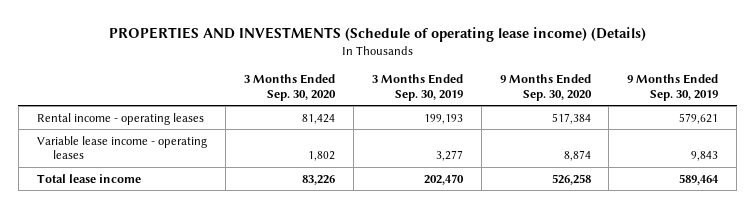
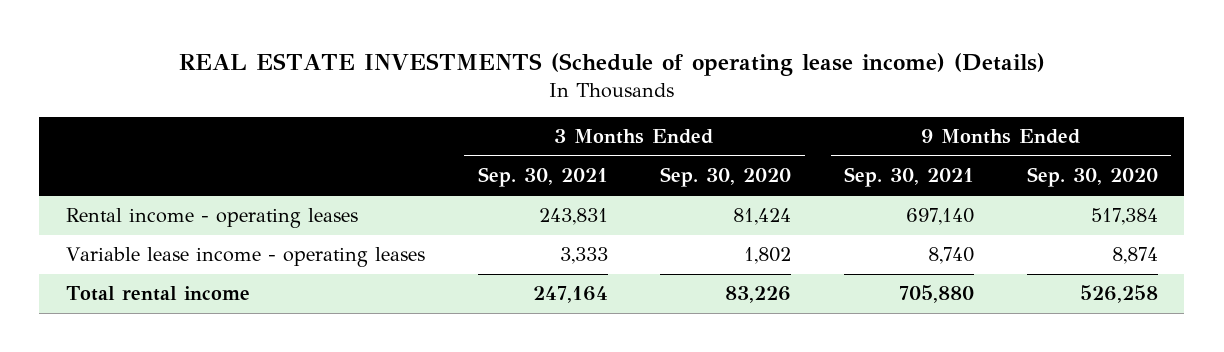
[108,26,646,42] PROPERTIES AND INVESTMENTS (Schedule of operating lease income) (Details) -> [178,53,1045,77] REAL ESTATE INVESTMENTS (Schedule of operating lease income) (Details)
[371,74,463,101] 3 Months Ended Sep. 30, 2019 -> none
[627,74,719,101] 9 Months Ended Sep. 30, 2019 -> none
none -> [477,167,608,188] Sep. 30, 2021
none -> [844,167,975,188] Sep. 30, 2021
[36,173,141,183] Total lease income -> [65,286,250,302] Total rental income

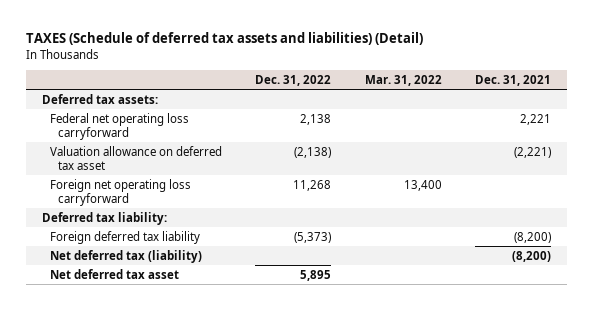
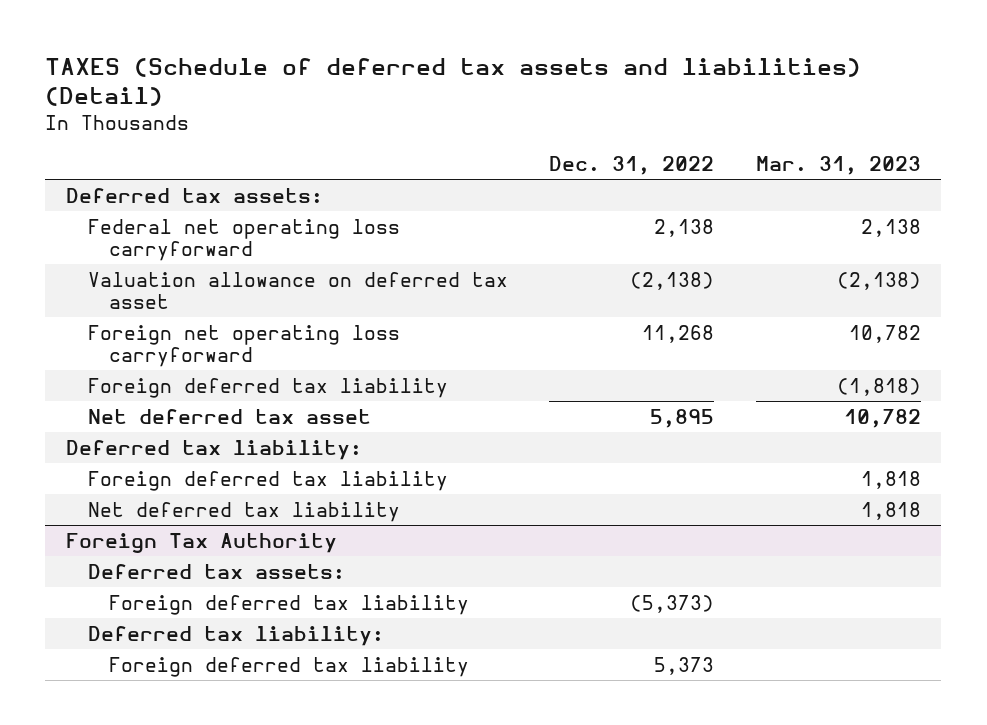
[364,74,442,86] Mar. 31, 2022 -> none
[474,74,551,86] Dec. 31, 2021 -> none
none -> [755,156,921,176] Mar. 31, 2023
none -> [87,377,448,398] Foreign deferred tax liability
[50,268,180,279] Net deferred tax asset -> [87,408,371,424] Net deferred tax asset
none -> [87,470,448,491] Foreign deferred tax liability
none -> [87,501,400,522] Net deferred tax liability
none -> [66,532,338,553] Foreign Tax Authority
none -> [87,563,345,579] Deferred tax assets:
[50,249,203,263] Net deferred tax (liability) -> [87,625,384,646] Deferred tax liability:
none -> [109,656,470,677] Foreign deferred tax liability

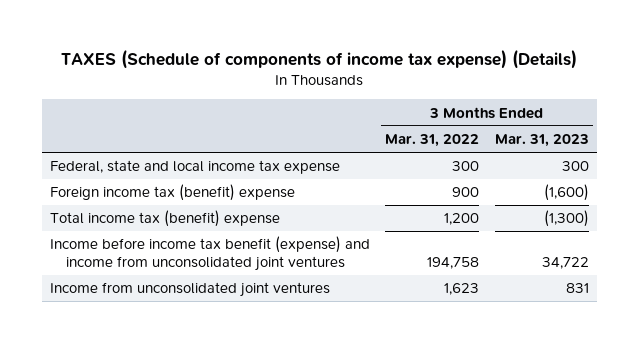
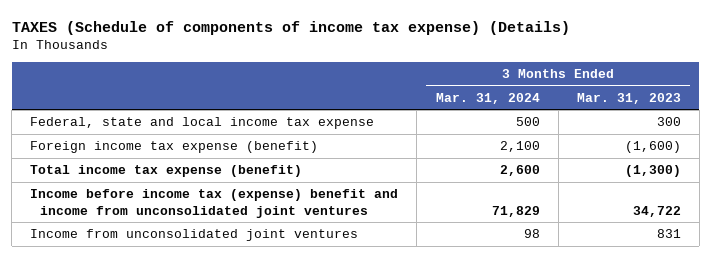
[385,133,480,147] Mar. 31, 2022 -> none
none -> [435,92,540,104] Mar. 31, 2024
[49,184,295,202] Foreign income tax (benefit) expense -> [30,141,319,154] Foreign income tax expense (benefit)
[49,210,280,228] Total income tax (benefit) expense -> [30,165,303,178] Total income tax expense (benefit)
[49,236,370,272] Income before income tax benefit (expense) and income from unconsolidated joint ventures -> [30,189,399,218] Income before income tax (expense) benefit and income from unconsolidated joint ventures

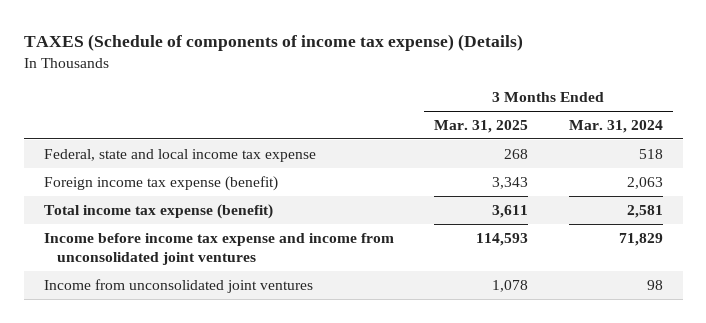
[576,92,681,104] Mar. 31, 2023 -> none
none -> [434,119,529,133] Mar. 31, 2025
[515,117,540,127] 500 -> [638,148,663,159] 518
[499,141,540,153] 2,100 -> [626,176,663,189] 2,063
[499,165,540,177] 2,600 -> [626,204,663,218] 2,581
[30,189,399,218] Income before income tax (expense) benefit and income from unconsolidated joint ventures -> [43,232,394,266] Income before income tax expense and income from unconsolidated joint ventures

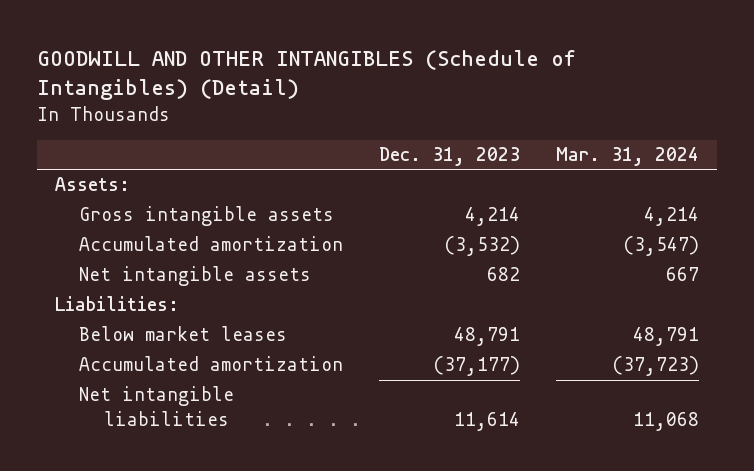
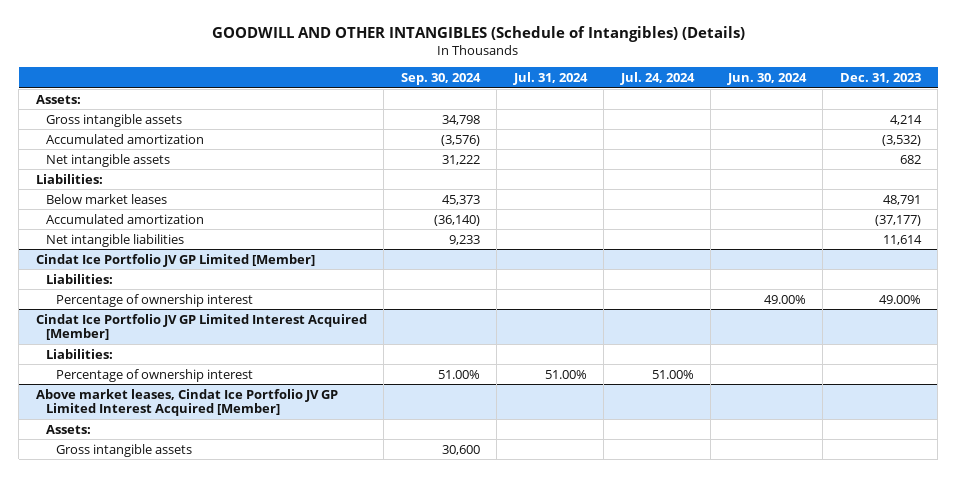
[36,50,576,101] GOODWILL AND OTHER INTANGIBLES (Schedule of Intangibles) (Detail) -> [212,26,746,43] GOODWILL AND OTHER INTANGIBLES (Schedule of Intangibles) (Details)
[556,147,700,167] Mar. 31, 2024 -> none
none -> [400,73,481,86] Sep. 30, 2024
none -> [512,72,588,86] Jul. 31, 2024
none -> [619,72,695,86] Jul. 24, 2024
none -> [726,73,807,86] Jun. 30, 2024
none -> [35,253,315,267] Cindat Ice Portfolio JV GP Limited [Member]
none -> [46,273,114,284] Liabilities:
none -> [56,293,254,307] Percentage of ownership interest
none -> [35,313,367,341] Cindat Ice Portfolio JV GP Limited Interest Acquired [Member]
none -> [46,348,114,359] Liabilities:
none -> [56,368,254,382] Percentage of ownership interest
none -> [35,388,338,417] Above market leases, Cindat Ice Portfolio JV GP Limited Interest Acquired [Member]
none -> [46,424,92,434] Assets:
none -> [56,443,193,457] Gross intangible assets

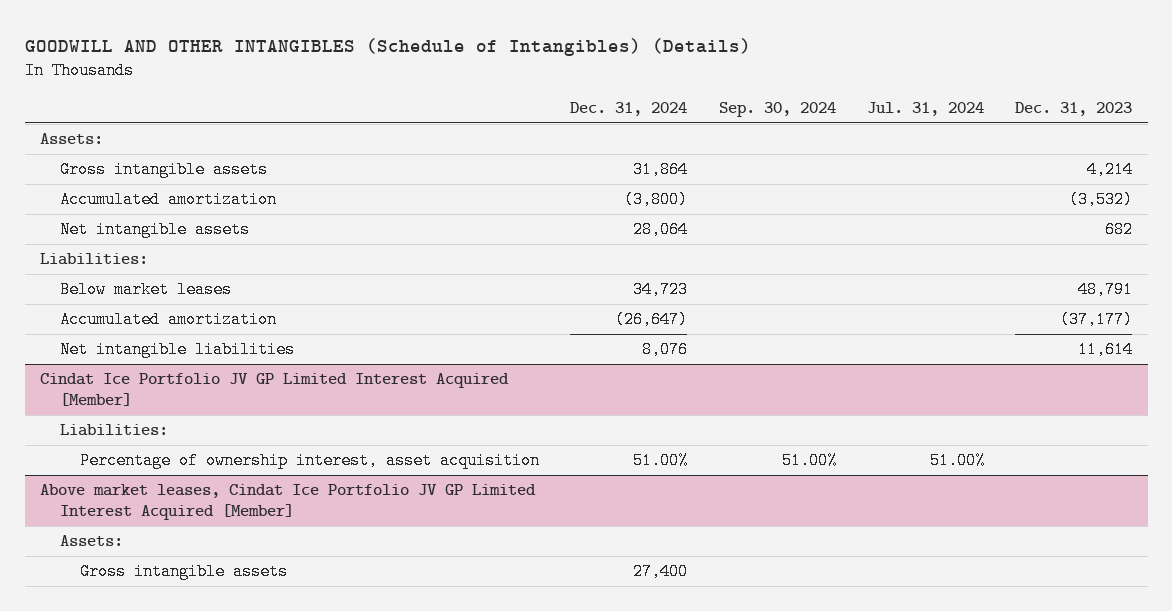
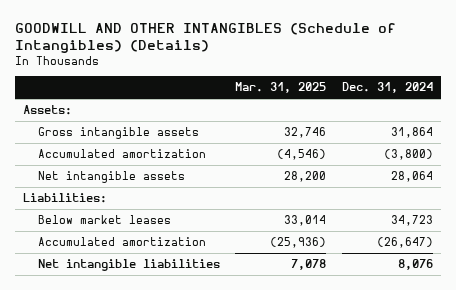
[718,101,836,117] Sep. 30, 2024 -> none
[866,101,984,116] Jul. 31, 2024 -> none
[1015,101,1133,116] Dec. 31, 2023 -> none
none -> [235,82,327,94] Mar. 31, 2025
[40,373,510,406] Cindat Ice Portfolio JV GP Limited Interest Acquired [Member] -> none
[60,424,169,437] Liabilities: -> none
[80,452,541,470] Percentage of ownership interest, asset acquisition -> none
[40,484,537,520] Above market leases, Cindat Ice Portfolio JV GP Limited Interest Acquired [Member] -> none
[60,535,124,547] Assets: -> none
[80,563,289,581] Gross intangible assets -> none

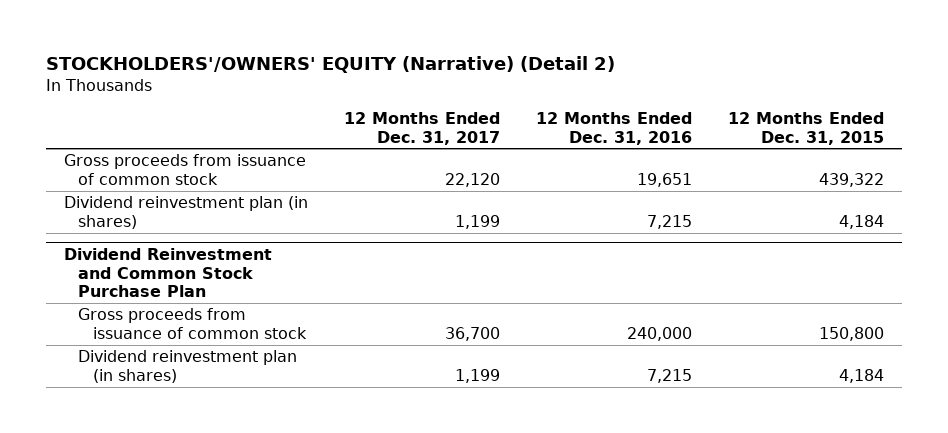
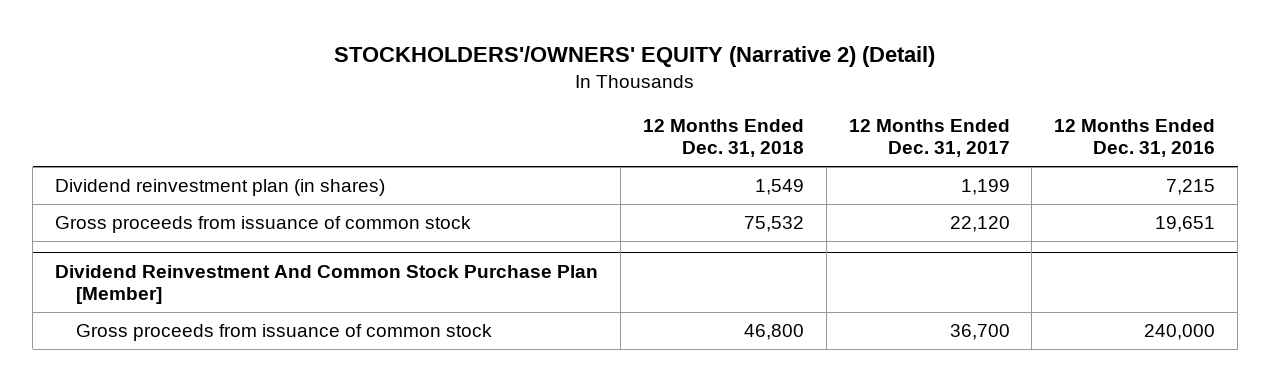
[45,55,615,73] STOCKHOLDERS'/OWNERS' EQUITY (Narrative) (Detail 2) -> [334,46,936,68] STOCKHOLDERS'/OWNERS' EQUITY (Narrative 2) (Detail)
[728,111,885,145] 12 Months Ended Dec. 31, 2015 -> none
none -> [642,118,804,158] 12 Months Ended Dec. 31, 2018
[63,154,306,186] Gross proceeds from issuance of common stock -> [55,216,472,234] Gross proceeds from issuance of common stock
[63,247,272,298] Dividend Reinvestment and Common Stock Purchase Plan -> [55,264,599,305] Dividend Reinvestment And Common Stock Purchase Plan [Member]
[78,350,298,384] Dividend reinvestment plan (in shares) -> none

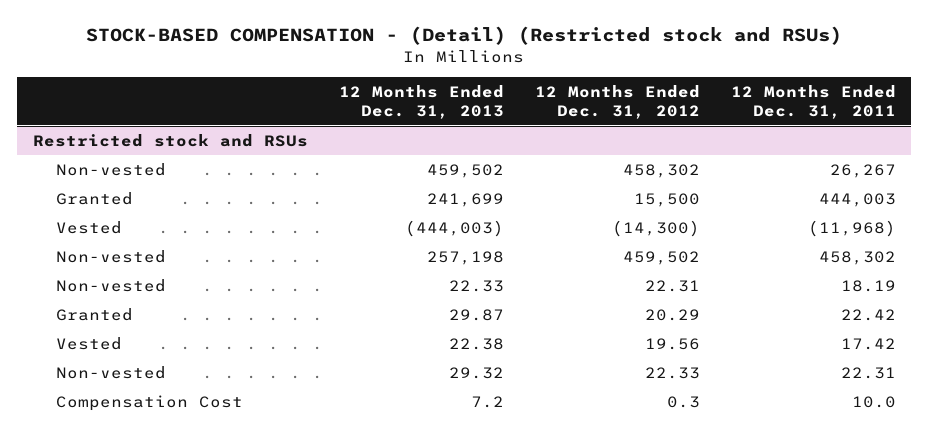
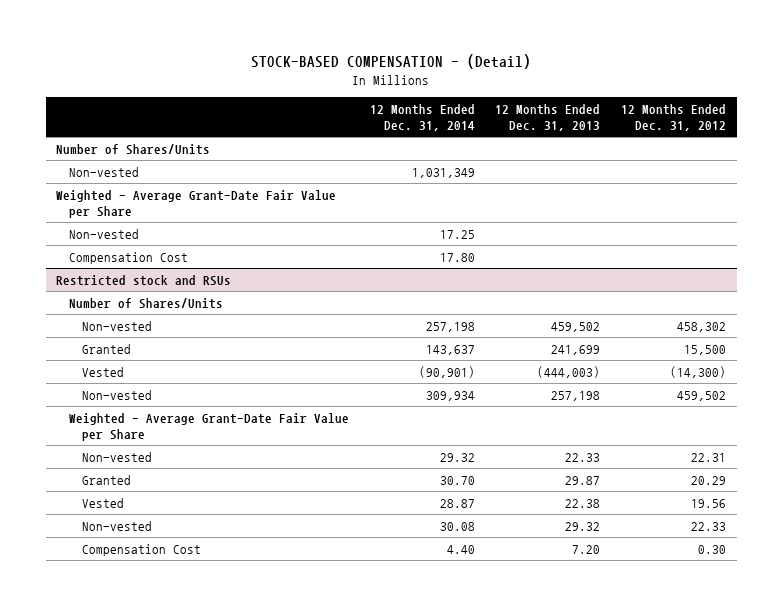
[86,26,843,46] STOCK-BASED COMPENSATION - (Detail) (Restricted stock and RSUs) -> [251,53,532,69] STOCK-BASED COMPENSATION - (Detail)
[730,84,896,119] 12 Months Ended Dec. 31, 2011 -> none
none -> [369,103,475,131] 12 Months Ended Dec. 31, 2014
none -> [55,143,210,155] Number of Shares/Units
none -> [68,166,139,177] Non-vested
none -> [55,189,336,218] Weighted - Average Grant-Date Fair Value per Share
none -> [68,228,139,239] Non-vested
none -> [68,251,188,264] Compensation Cost
none -> [68,297,223,309] Number of Shares/Units
none -> [68,412,349,441] Weighted - Average Grant-Date Fair Value per Share
[470,395,504,408] 7.2 -> [572,544,601,554] 7.20
[666,395,700,408] 0.3 -> [698,544,727,554] 0.30

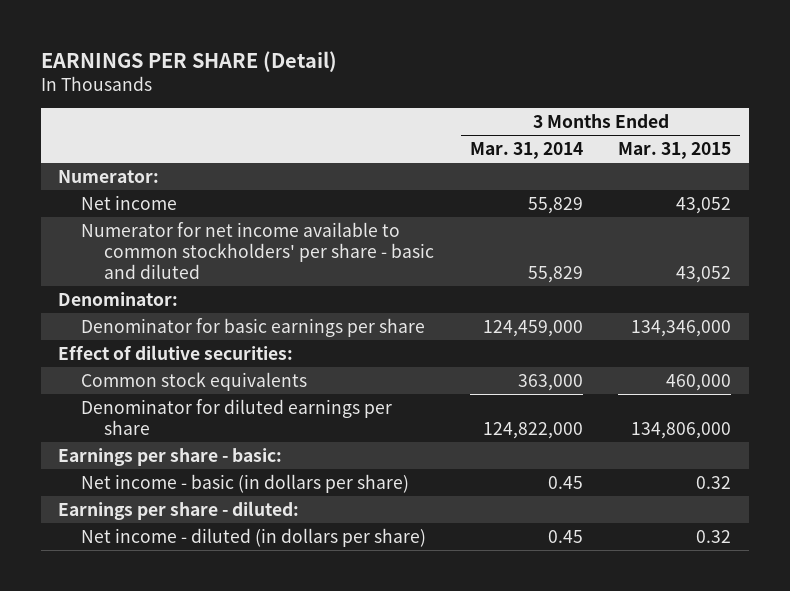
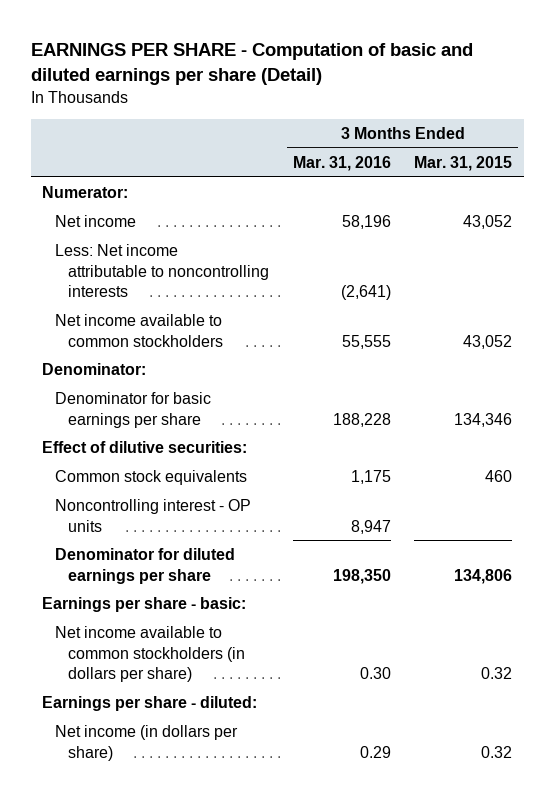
[40,50,337,72] EARNINGS PER SHARE (Detail) -> [30,42,473,86] EARNINGS PER SHARE - Computation of basic and diluted earnings per share (Detail)
[469,142,583,160] Mar. 31, 2014 -> none
none -> [292,155,391,171] Mar. 31, 2016
none -> [55,243,270,298] Less: Net income attributable to noncontrolling interests
[81,221,435,280] Numerator for net income available to common stockholders' per share - basic and diluted -> [55,313,224,347] Net income available to common stockholders
[631,319,732,337] 134,346,000 -> [454,412,513,427] 134,346
[666,373,732,391] 460,000 -> [485,469,513,482] 460
none -> [55,498,252,532] Noncontrolling interest - OP units
[631,422,732,440] 134,806,000 -> [454,568,513,584] 134,806
[81,473,410,493] Net income - basic (in dollars per share) -> [55,625,246,683] Net income available to common stockholders (in dollars per share)
[81,527,427,547] Net income - diluted (in dollars per share) -> [55,724,239,761] Net income (in dollars per share)

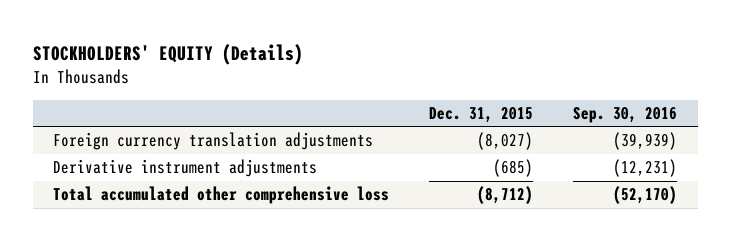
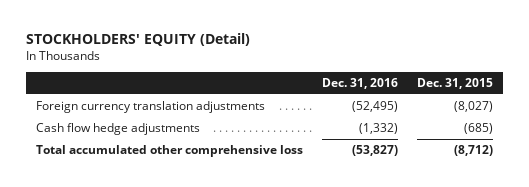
[33,43,304,65] STOCKHOLDERS' EQUITY (Details) -> [26,33,251,47] STOCKHOLDERS' EQUITY (Detail)
[573,107,678,124] Sep. 30, 2016 -> none
none -> [322,78,399,90] Dec. 31, 2016
[53,159,318,178] Derivative instrument adjustments -> [35,123,200,136] Cash flow hedge adjustments

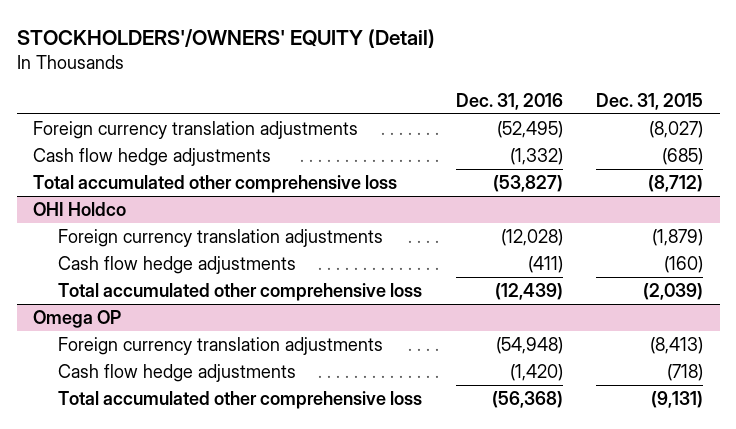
[26,33,251,47] STOCKHOLDERS' EQUITY (Detail) -> [16,28,435,48] STOCKHOLDERS'/OWNERS' EQUITY (Detail)
none -> [33,202,127,217] OHI Holdco
none -> [58,229,384,248] Foreign currency translation adjustments
none -> [58,256,297,275] Cash flow hedge adjustments
none -> [58,283,423,302] Total accumulated other comprehensive loss
none -> [33,310,122,329] Omega OP
none -> [58,337,384,356] Foreign currency translation adjustments
none -> [58,364,297,383] Cash flow hedge adjustments
none -> [58,391,423,410] Total accumulated other comprehensive loss

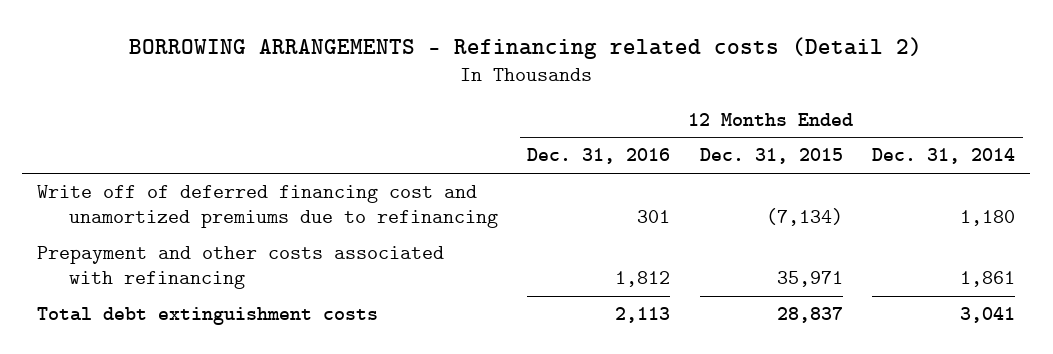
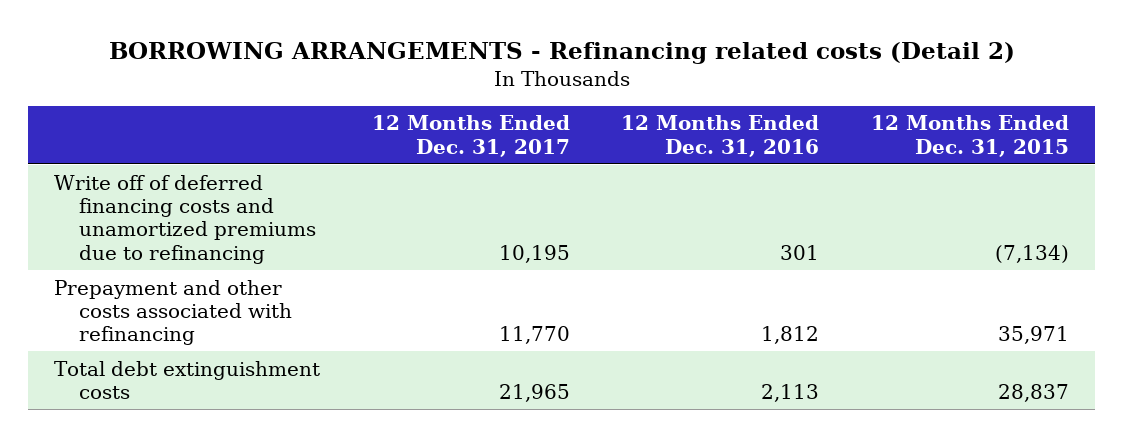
[872,148,1016,165] Dec. 31, 2014 -> none
none -> [371,115,570,157] 12 Months Ended Dec. 31, 2017
[37,185,498,228] Write off of deferred financing cost and unamortized premiums due to refinancing -> [53,174,317,264] Write off of deferred financing costs and unamortized premiums due to refinancing

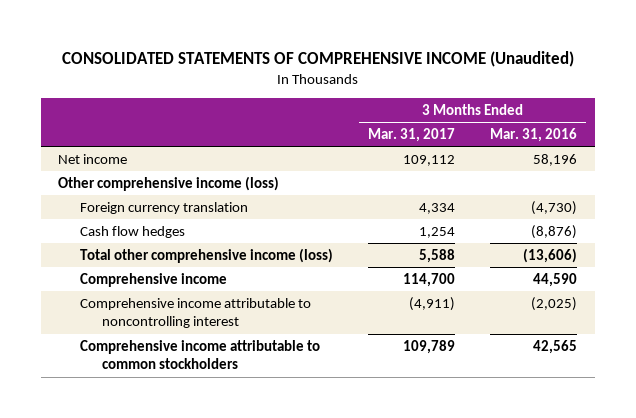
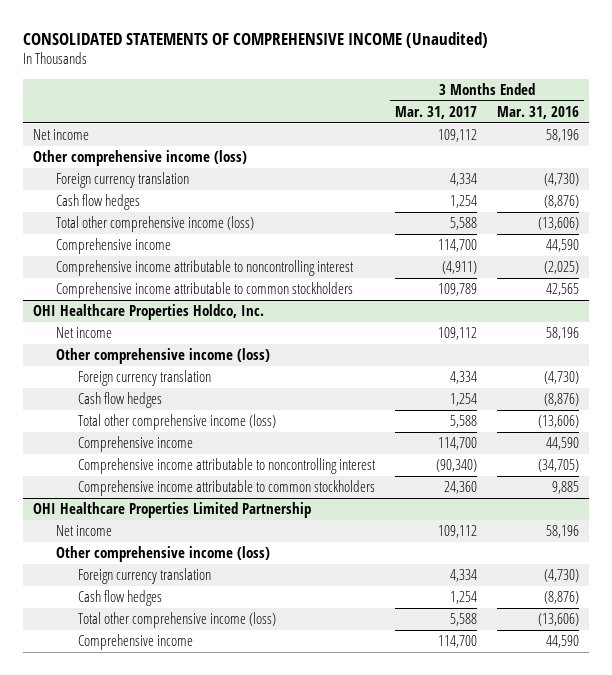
none -> [32,304,264,321] OHI Healthcare Properties Holdco, Inc.
none -> [55,327,112,339] Net income
none -> [55,348,270,365] Other comprehensive income (loss)
none -> [78,370,212,387] Foreign currency translation
none -> [78,392,163,409] Cash flow hedges
none -> [78,414,277,431] Total other comprehensive income (loss)
none -> [78,436,194,453] Comprehensive income
none -> [78,458,377,475] Comprehensive income attributable to noncontrolling interest
none -> [78,480,376,497] Comprehensive income attributable to common stockholders
none -> [32,502,311,519] OHI Healthcare Properties Limited Partnership
none -> [55,525,112,537] Net income
none -> [55,546,270,563] Other comprehensive income (loss)
none -> [78,568,212,585] Foreign currency translation
none -> [78,590,163,607] Cash flow hedges
none -> [78,612,277,629] Total other comprehensive income (loss)
none -> [78,634,194,651] Comprehensive income

